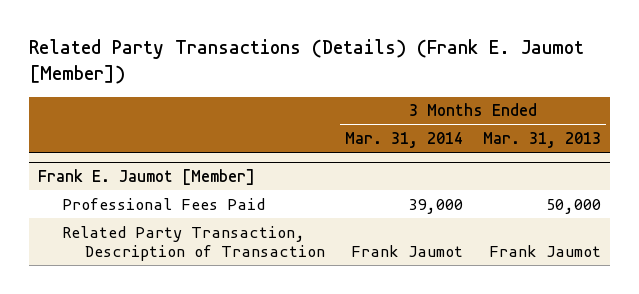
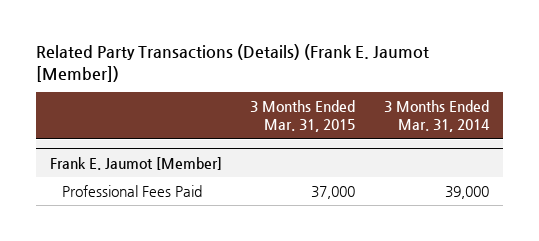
[482,132,601,149] Mar. 31, 2013 -> none
none -> [250,100,356,133] 3 Months Ended Mar. 31, 2015
[61,225,326,261] Related Party Transaction, Description of Transaction -> none

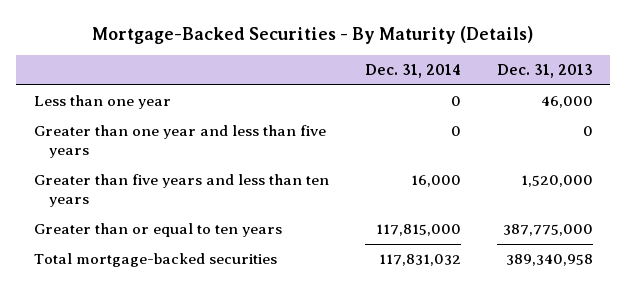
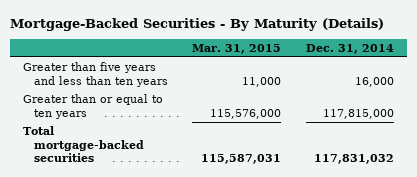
[496,64,593,79] Dec. 31, 2013 -> none
none -> [192,43,282,54] Mar. 31, 2015
[34,95,172,110] Less than one year -> none
[34,125,327,159] Greater than one year and less than five years -> none

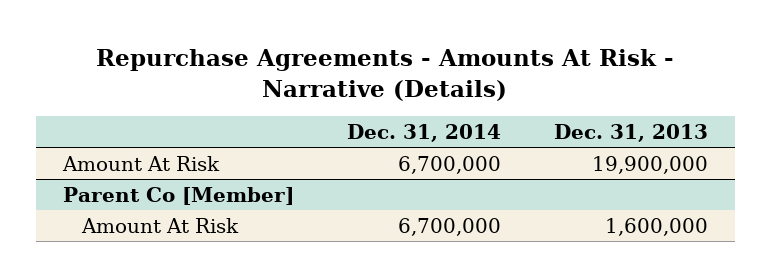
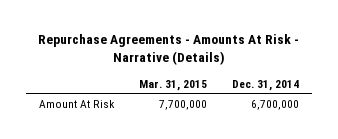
[554,124,709,143] Dec. 31, 2013 -> none
none -> [138,79,207,91] Mar. 31, 2015
[62,186,294,205] Parent Co [Member] -> none
[80,217,239,233] Amount At Risk -> none

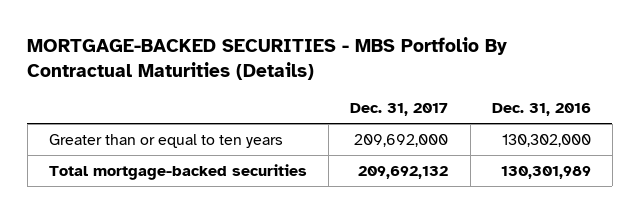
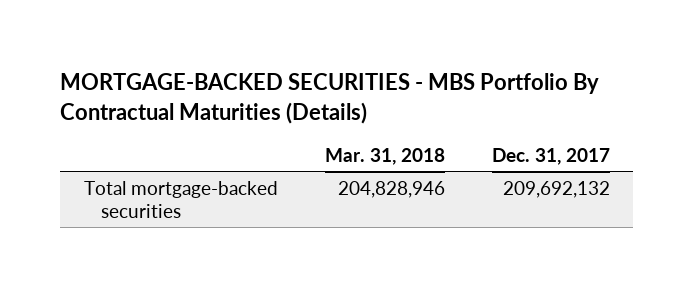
[491,103,591,117] Dec. 31, 2016 -> none
none -> [324,147,445,165] Mar. 31, 2018
[49,133,284,148] Greater than or equal to ten years -> none

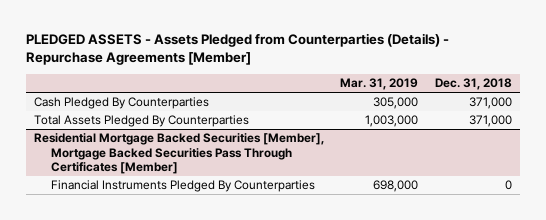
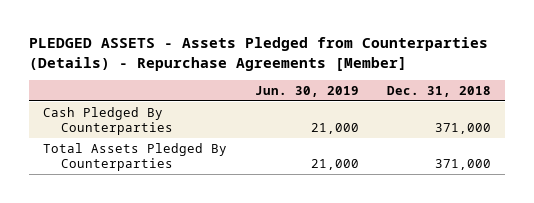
[340,78,419,91] Mar. 31, 2019 -> none
none -> [254,85,359,97] Jun. 30, 2019
[33,133,324,174] Residential Mortgage Backed Securities [Member], Mortgage Backed Securities Pass Through Certificates [Member] -> none
[51,180,316,193] Financial Instruments Pledged By Counterparties -> none

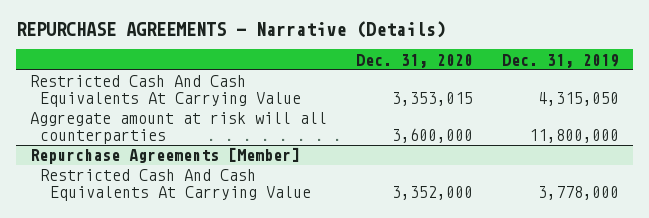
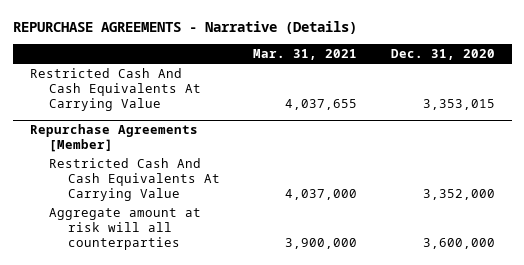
[501,53,619,68] Dec. 31, 2019 -> none
none -> [253,49,358,61] Mar. 31, 2021
[30,112,328,144] Aggregate amount at risk will all counterparties -> none
none -> [48,207,201,250] Aggregate amount at risk will all counterparties

